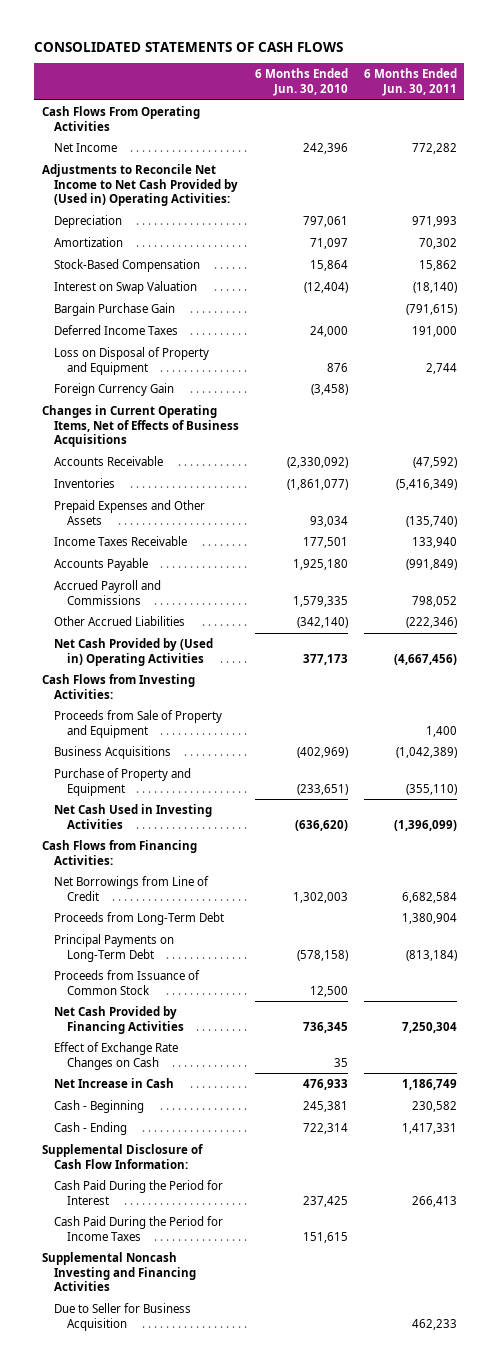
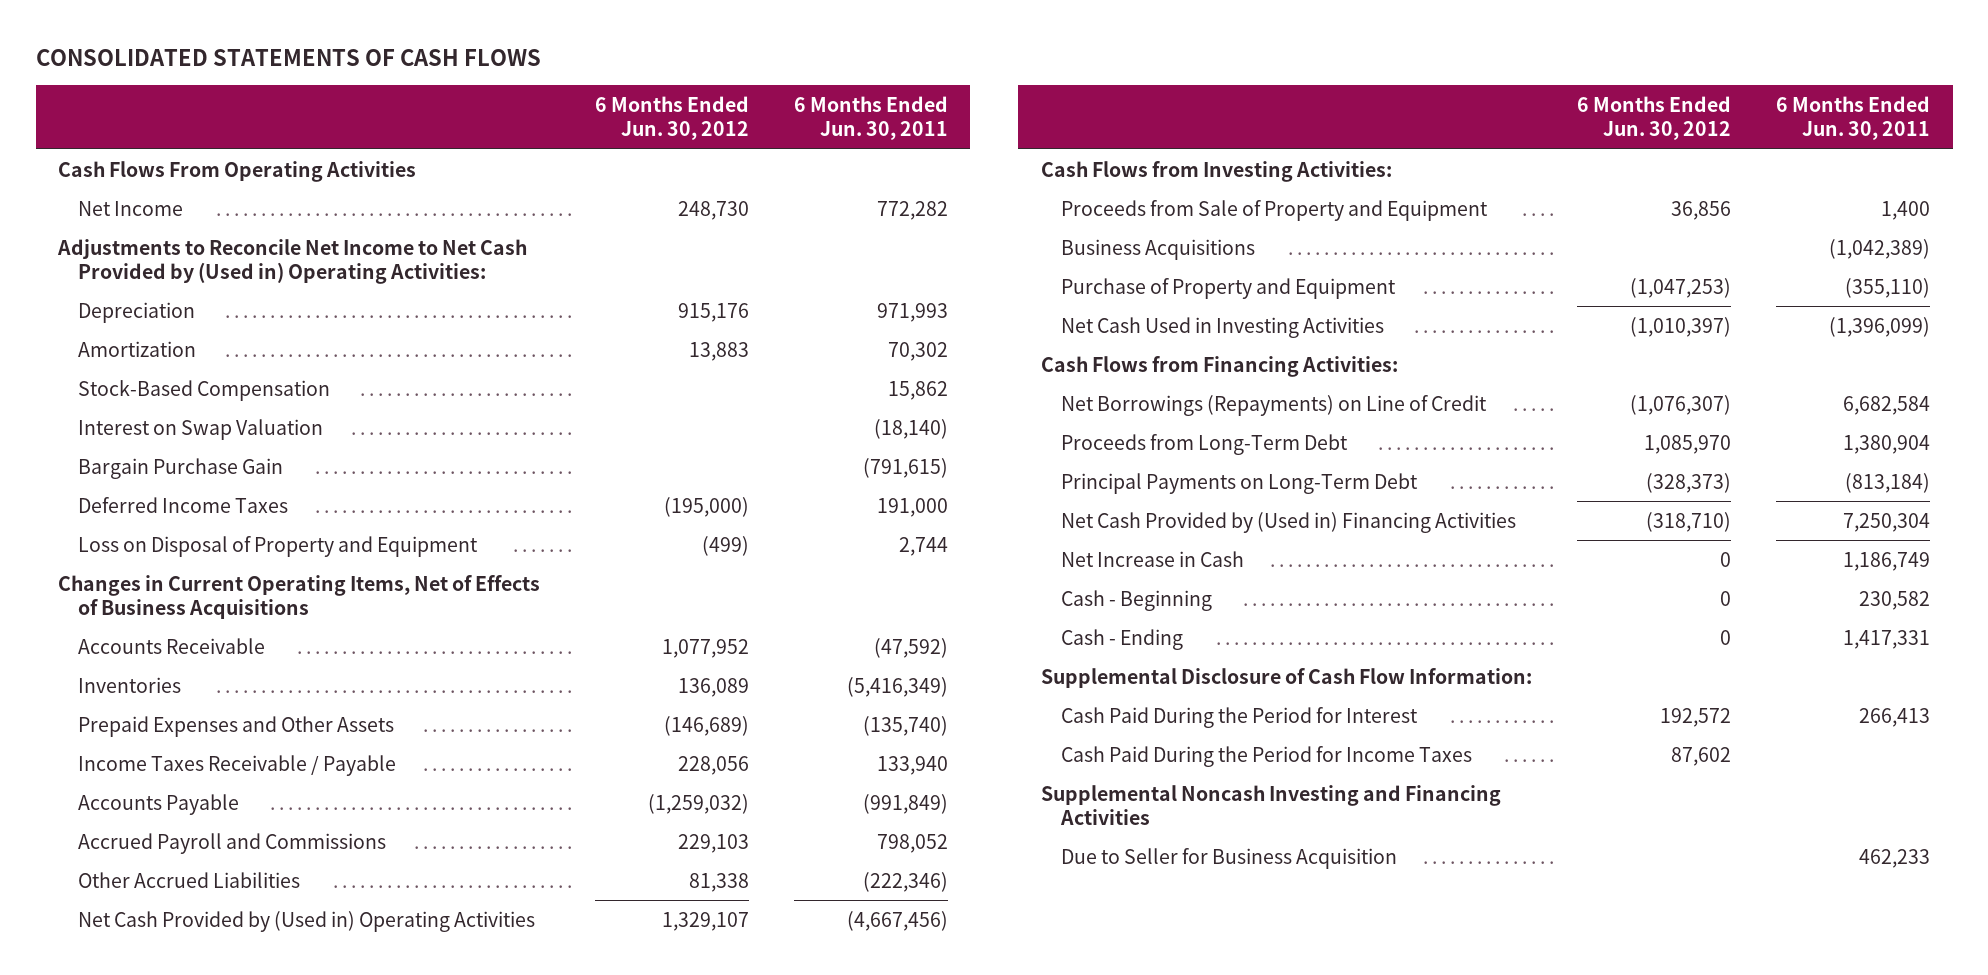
[254,68,348,97] 6 Months Ended Jun. 30, 2010 -> none
none -> [594,95,749,141] 6 Months Ended Jun. 30, 2012
[54,382,175,396] Foreign Currency Gain -> none
[54,535,188,546] Income Taxes Receivable -> [78,754,397,776] Income Taxes Receivable / Payable
[54,875,210,901] Net Borrowings from Line of Credit -> [1060,394,1487,416] Net Borrowings (Repayments) on Line of Credit
[54,969,201,995] Proceeds from Issuance of Common Stock -> none
[54,1041,179,1070] Effect of Exchange Rate Changes on Cash -> none
[54,1005,185,1034] Net Cash Provided by Financing Activities -> [1060,511,1516,533] Net Cash Provided by (Used in) Financing Activities

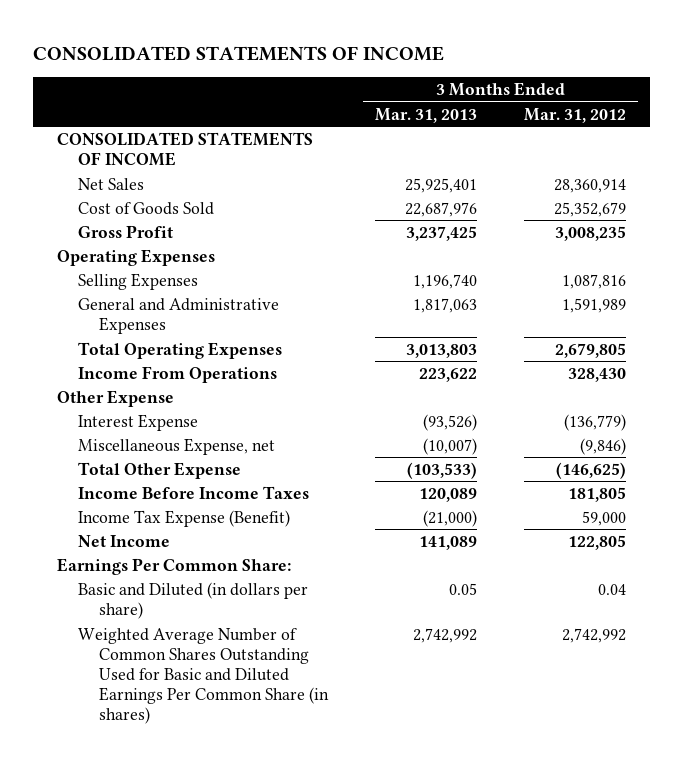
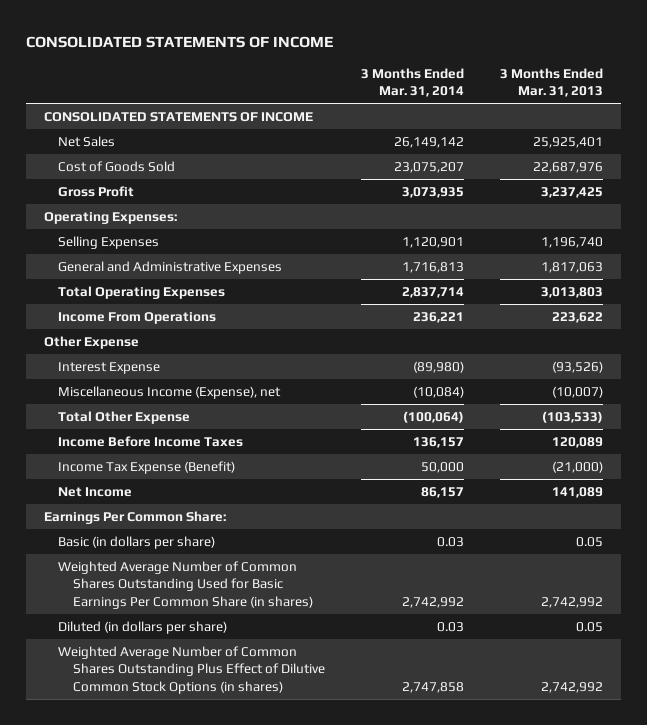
[524,107,627,123] Mar. 31, 2012 -> none
none -> [360,68,464,98] 3 Months Ended Mar. 31, 2014
[56,248,215,266] Operating Expenses -> [44,211,178,224] Operating Expenses:
[77,437,275,455] Miscellaneous Expense, net -> [58,385,282,399] Miscellaneous Income (Expense), net
[77,581,308,619] Basic and Diluted (in dollars per share) -> [58,535,216,549] Basic (in dollars per share)
[77,627,329,725] Weighted Average Number of Common Shares Outstanding Used for Basic and Diluted Earnings Per Common Share (in shares) -> [58,560,313,609] Weighted Average Number of Common Shares Outstanding Used for Basic Earnings Per Common Share (in shares)
none -> [58,620,228,634] Diluted (in dollars per share)
none -> [58,645,325,694] Weighted Average Number of Common Shares Outstanding Plus Effect of Dilutive Common Stock Options (in shares)

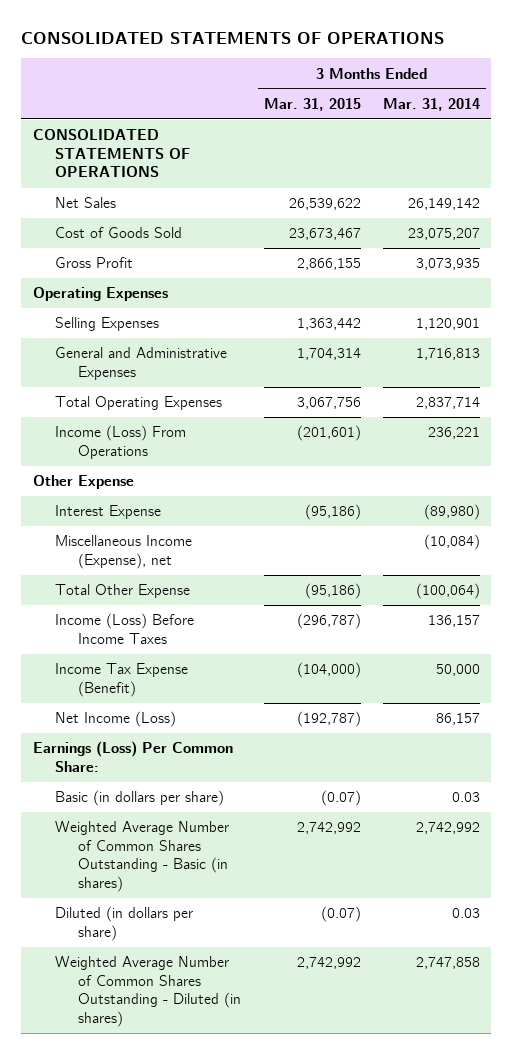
[26,36,334,49] CONSOLIDATED STATEMENTS OF INCOME -> [21,31,445,44] CONSOLIDATED STATEMENTS OF OPERATIONS
[499,68,603,98] 3 Months Ended Mar. 31, 2013 -> none
none -> [263,97,361,111] Mar. 31, 2015
[44,111,314,122] CONSOLIDATED STATEMENTS OF INCOME -> [32,129,191,178] CONSOLIDATED STATEMENTS OF OPERATIONS
[44,211,178,224] Operating Expenses: -> [32,287,168,302] Operating Expenses
[58,311,217,324] Income From Operations -> [55,425,187,459] Income (Loss) From Operations
[58,435,244,447] Income Before Income Taxes -> [55,613,195,644] Income (Loss) Before Income Taxes
[58,486,133,497] Net Income -> [55,711,177,728] Net Income (Loss)
[44,510,227,524] Earnings Per Common Share: -> [32,741,233,772] Earnings (Loss) Per Common Share:
[58,560,313,609] Weighted Average Number of Common Shares Outstanding Used for Basic Earnings Per Common Share (in shares) -> [55,821,230,893] Weighted Average Number of Common Shares Outstanding - Basic (in shares)
[58,645,325,694] Weighted Average Number of Common Shares Outstanding Plus Effect of Dilutive Common Stock Options (in shares) -> [55,956,242,1028] Weighted Average Number of Common Shares Outstanding - Diluted (in shares)

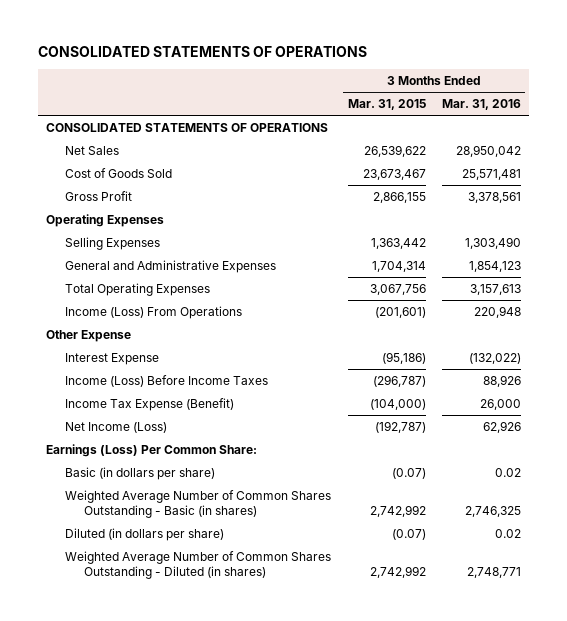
[383,97,481,111] Mar. 31, 2014 -> none
none -> [441,99,521,111] Mar. 31, 2016
[55,535,193,569] Miscellaneous Income (Expense), net -> none
[55,584,191,599] Total Other Expense -> none

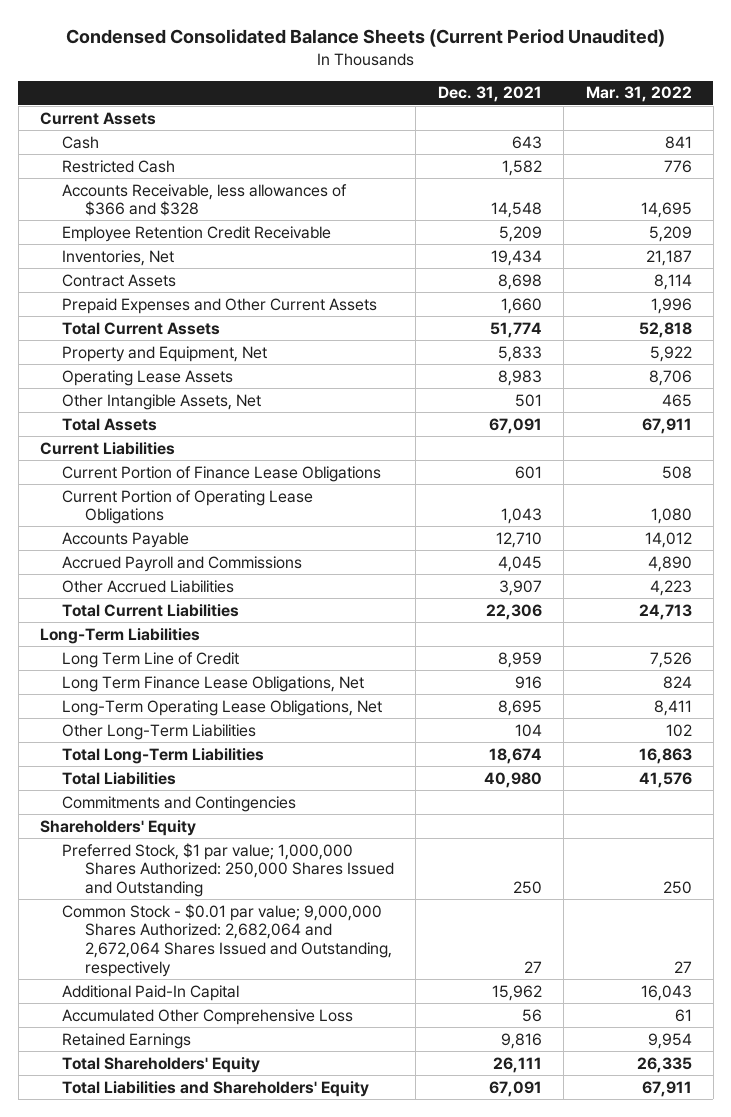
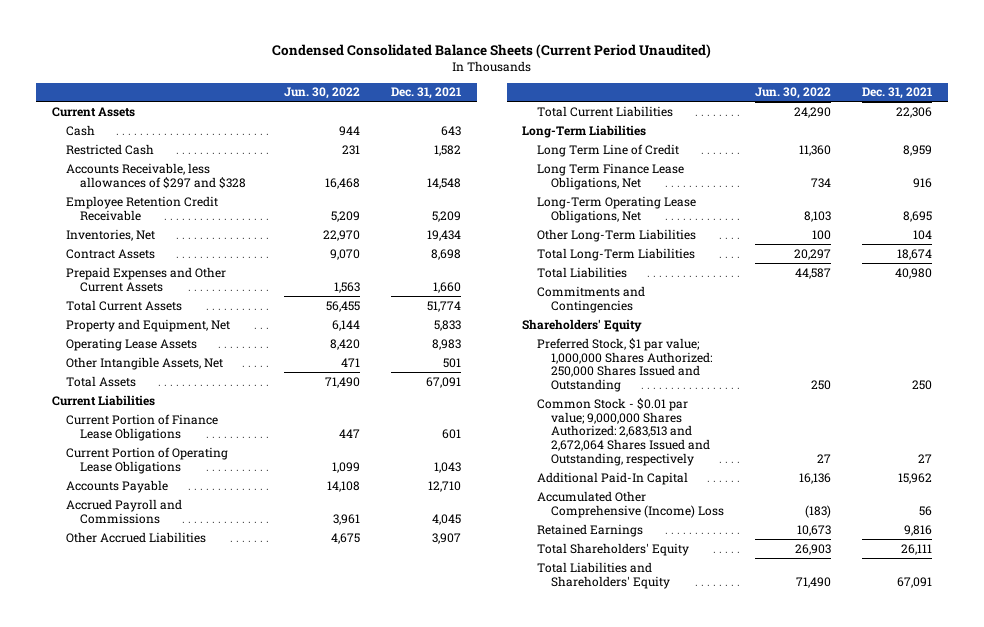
[585,86,692,103] Mar. 31, 2022 -> none
none -> [284,87,361,100] Jun. 30, 2022
[62,183,348,217] Accounts Receivable, less allowances of $366 and $328 -> [65,162,247,189] Accounts Receivable, less allowances of $297 and $328
[62,903,392,977] Common Stock - $0.01 par value; 9,000,000 Shares Authorized: 2,682,064 and 2,672,064 Shares Issued and Outstanding, respectively -> [536,397,711,466] Common Stock - $0.01 par value; 9,000,000 Shares Authorized: 2,683,513 and 2,672,064 Shares Issued and Outstanding, respectively
[62,1008,354,1025] Accumulated Other Comprehensive Loss -> [536,490,725,518] Accumulated Other Comprehensive (Income) Loss

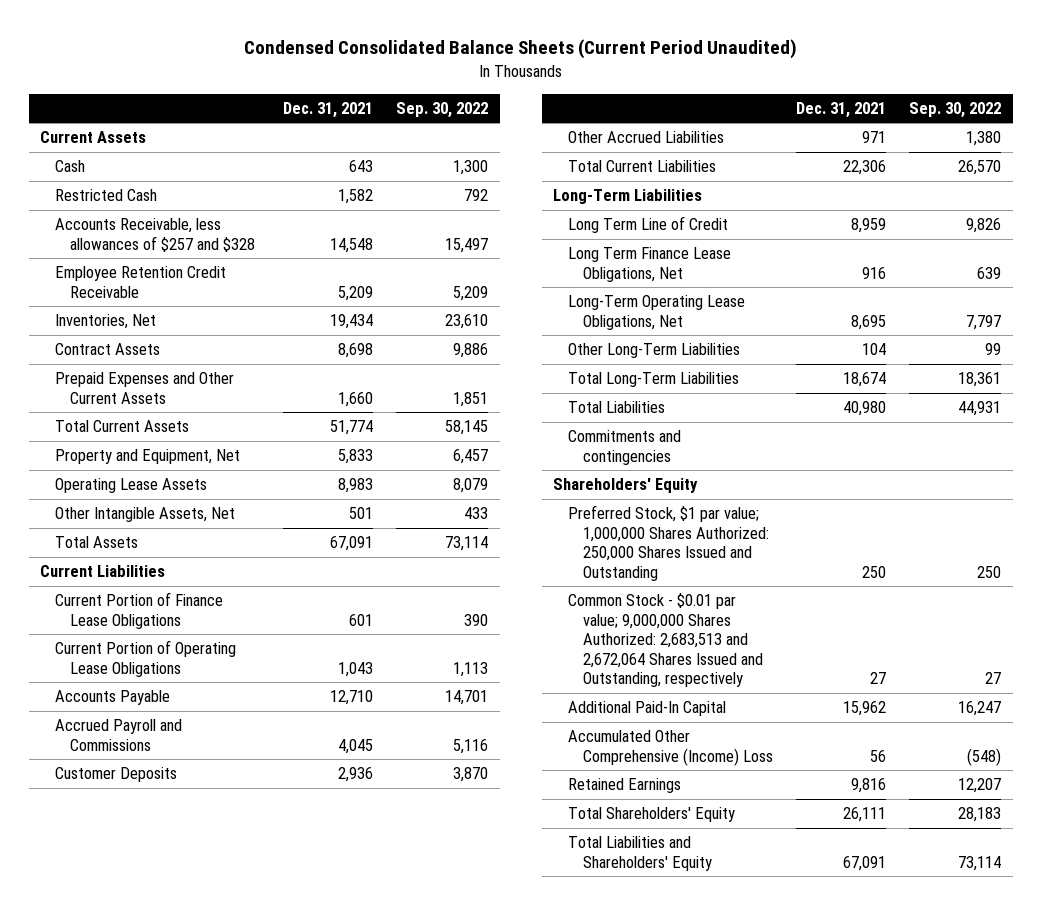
[284,87,361,100] Jun. 30, 2022 -> none
none -> [396,101,489,118] Sep. 30, 2022
[65,162,247,189] Accounts Receivable, less allowances of $297 and $328 -> [54,218,255,252] Accounts Receivable, less allowances of $257 and $328
none -> [54,767,177,783] Customer Deposits
[432,532,462,544] 3,907 -> [862,131,887,144] 971
[536,285,645,313] Commitments and Contingencies -> [568,430,682,465] Commitments and contingencies

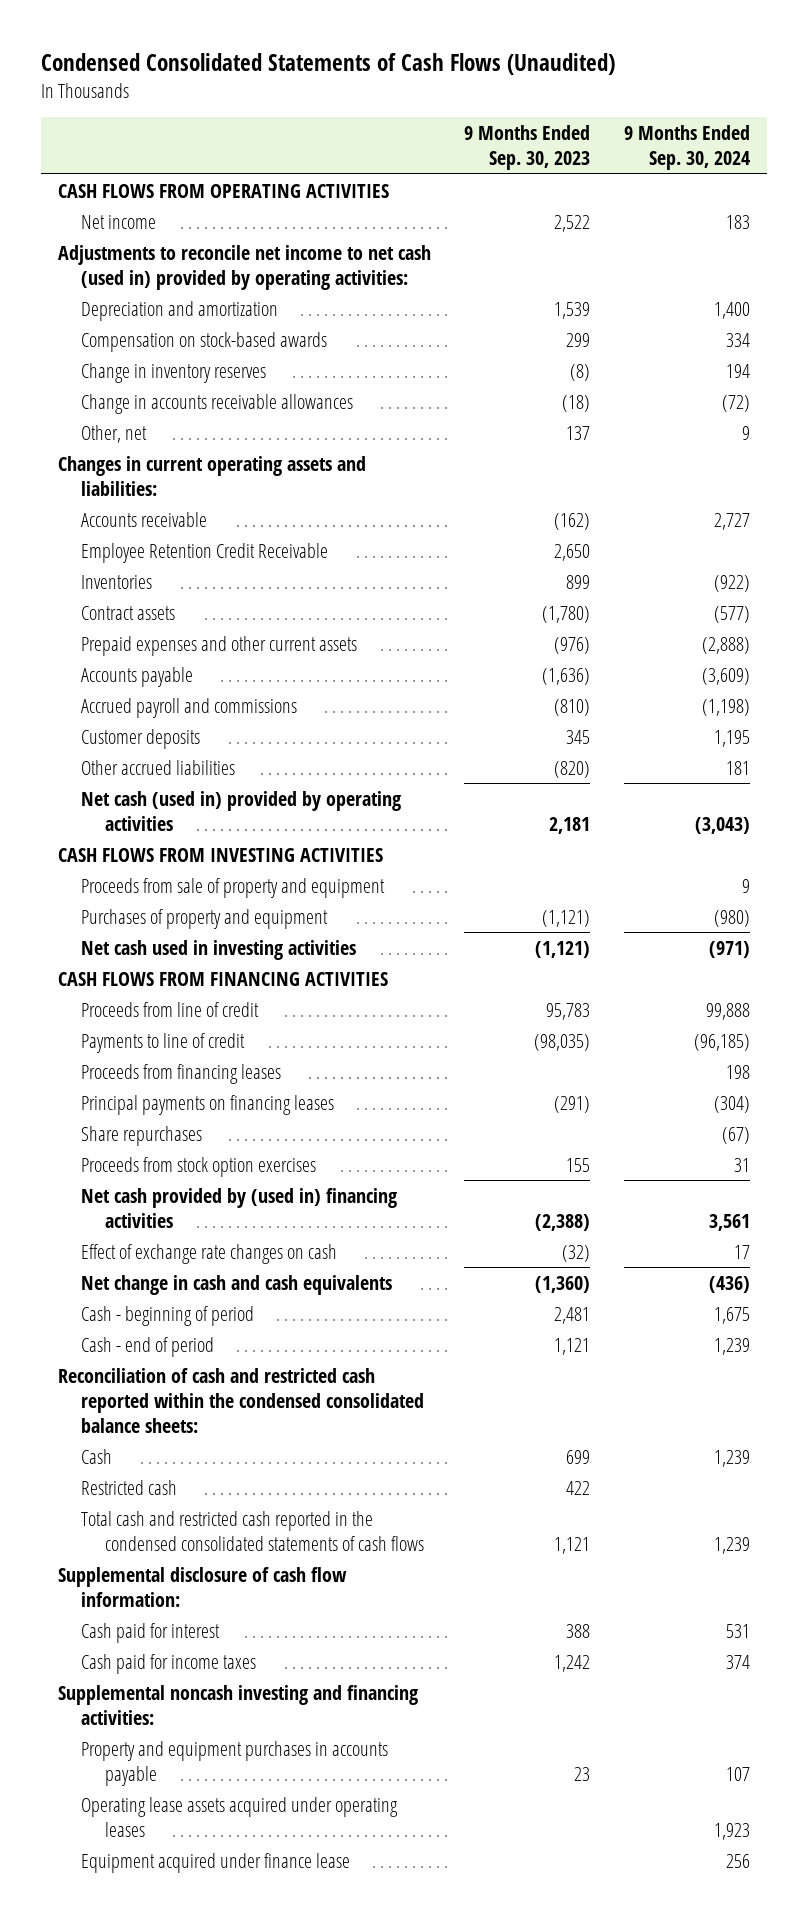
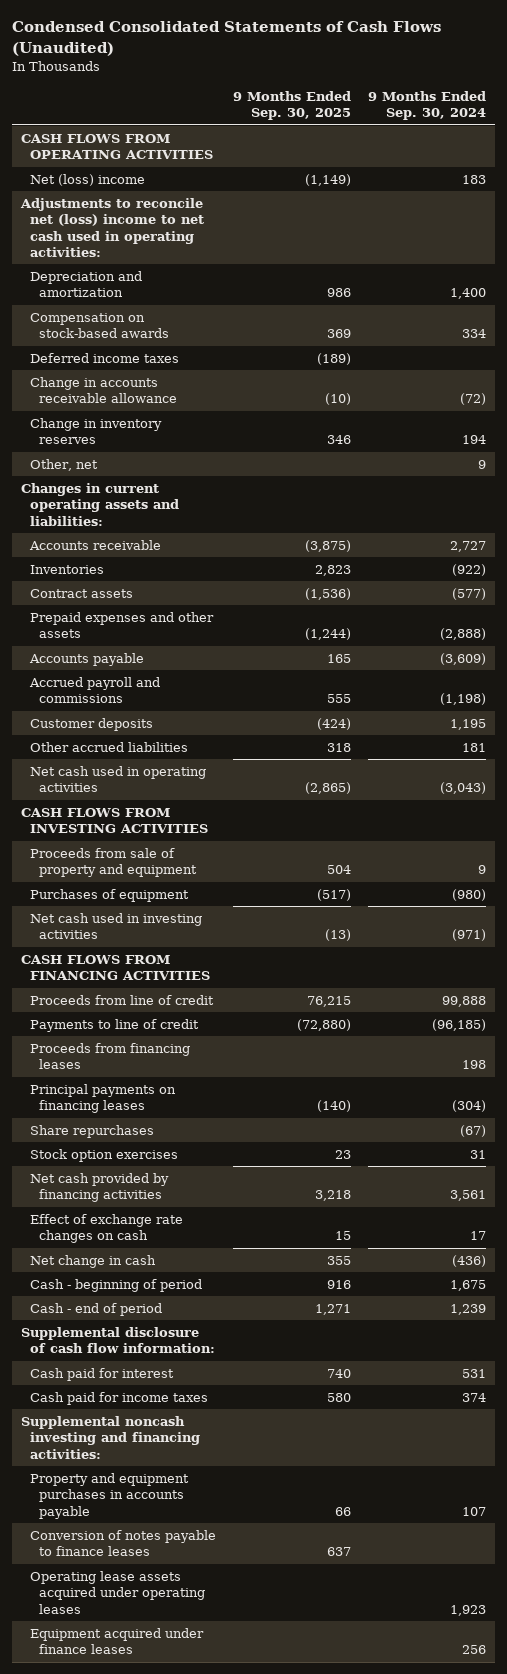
[464,124,591,170] 9 Months Ended Sep. 30, 2023 -> none
none -> [233,90,352,121] 9 Months Ended Sep. 30, 2025
[81,214,157,229] Net income -> [30,174,146,187] Net (loss) income
[57,244,431,290] Adjustments to reconcile net income to net cash (used in) provided by operating activities: -> [19,198,205,257] Adjustments to reconcile net (loss) income to net cash used in operating activities:
none -> [30,353,180,364] Deferred income taxes
none -> [30,377,178,404] Change in accounts receivable allowance
[81,393,354,414] Change in accounts receivable allowances -> none
[81,542,329,563] Employee Retention Credit Receivable -> none
[81,635,358,656] Prepaid expenses and other current assets -> [30,612,215,639] Prepaid expenses and other assets
[81,790,402,831] Net cash (used in) provided by operating activities -> [30,766,207,793] Net cash used in operating activities
[81,908,329,929] Purchases of property and equipment -> [30,889,190,903] Purchases of equipment
[81,1156,317,1177] Proceeds from stock option exercises -> [30,1149,179,1163] Stock option exercises
[81,1187,398,1228] Net cash provided by (used in) financing activities -> [30,1173,170,1203] Net cash provided by financing activities
[81,1274,393,1295] Net change in cash and cash equivalents -> [30,1255,157,1269] Net change in cash
[57,1367,425,1433] Reconciliation of cash and restricted cash reported within the condensed consolidated balance sheets: -> none
[81,1448,113,1464] Cash -> none
[81,1479,178,1495] Restricted cash -> none
[81,1510,424,1551] Total cash and restricted cash reported in the condensed consolidated statements of cash flows -> none
none -> [30,1530,217,1557] Conversion of notes payable to finance leases
[81,1852,351,1873] Equipment acquired under finance lease -> [30,1628,205,1655] Equipment acquired under finance leases

